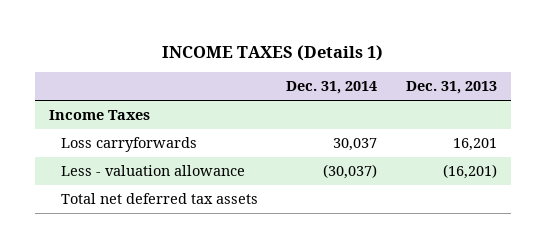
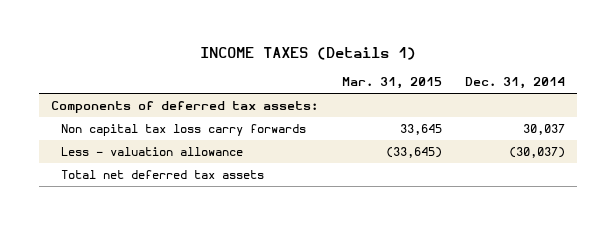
[405,81,497,95] Dec. 31, 2013 -> none
none -> [341,77,442,90] Mar. 31, 2015
[49,110,151,121] Income Taxes -> [51,101,319,114] Components of deferred tax assets:
[61,137,198,153] Loss carryforwards -> [61,124,307,137] Non capital tax loss carry forwards

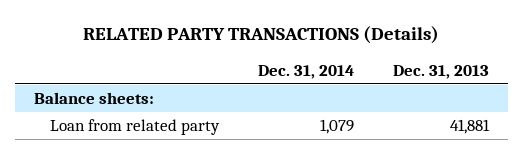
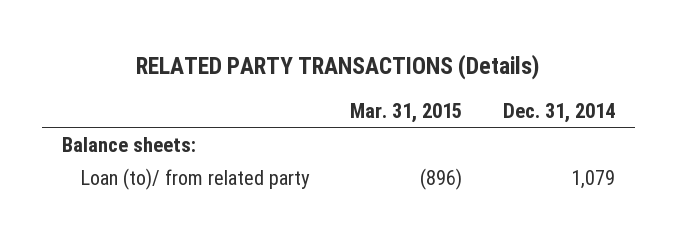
[392,64,489,79] Dec. 31, 2013 -> none
none -> [350,103,463,124] Mar. 31, 2015
[49,119,220,136] Loan from related party -> [80,167,311,190] Loan (to)/ from related party

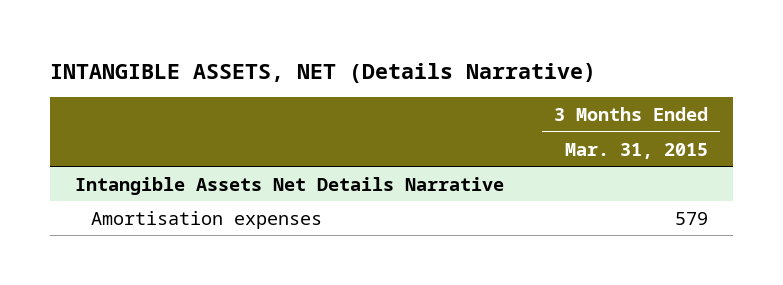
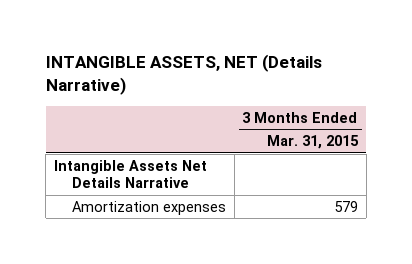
[91,210,323,229] Amortisation expenses -> [72,200,227,215] Amortization expenses

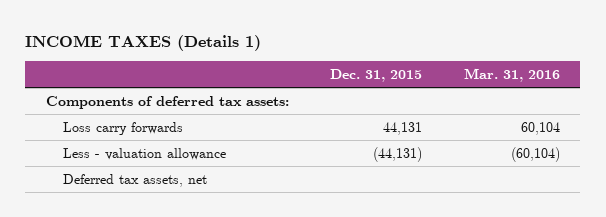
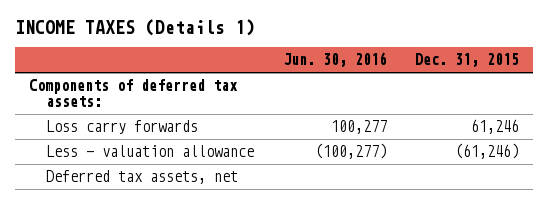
[463,68,560,83] Mar. 31, 2016 -> none
none -> [282,52,387,68] Jun. 30, 2016
[383,121,423,135] 44,131 -> [470,119,519,135] 61,246
[373,146,423,162] (44,131) -> [454,143,519,160] (61,246)

